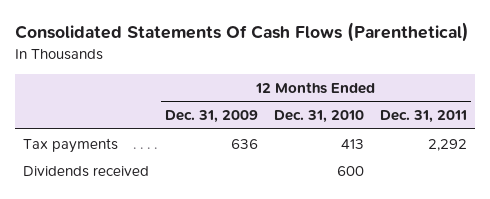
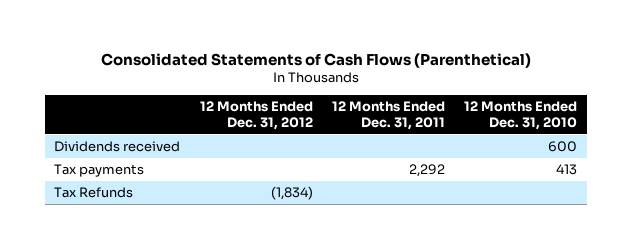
[14,22,469,43] Consolidated Statements Of Cash Flows (Parenthetical) -> [100,52,531,68] Consolidated Statements of Cash Flows (Parenthetical)
[164,110,258,124] Dec. 31, 2009 -> none
none -> [199,100,313,130] 12 Months Ended Dec. 31, 2012
[22,137,118,153] Tax payments -> [54,163,145,177] Tax payments
none -> [54,186,134,198] Tax Refunds

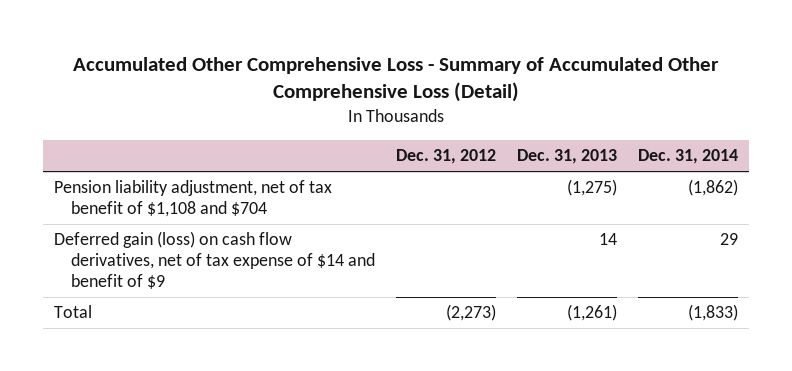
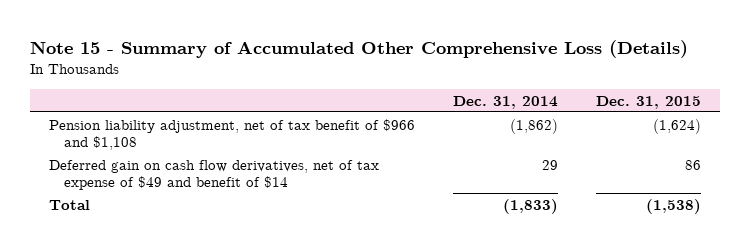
[72,56,719,103] Accumulated Other Comprehensive Loss - Summary of Accumulated Other Comprehensive Loss (Detail) -> [29,39,688,58] Note 15 - Summary of Accumulated Other Comprehensive Loss (Details)
[396,149,497,165] Dec. 31, 2012 -> none
[517,149,618,165] Dec. 31, 2013 -> none
none -> [595,95,701,109] Dec. 31, 2015
[53,180,332,218] Pension liability adjustment, net of tax benefit of $1,108 and $704 -> [48,118,415,151] Pension liability adjustment, net of tax benefit of $966 and $1,108
[53,231,376,289] Deferred gain (loss) on cash flow derivatives, net of tax expense of $14 and benefit of $9 -> [48,159,379,191] Deferred gain on cash flow derivatives, net of tax expense of $49 and benefit of $14

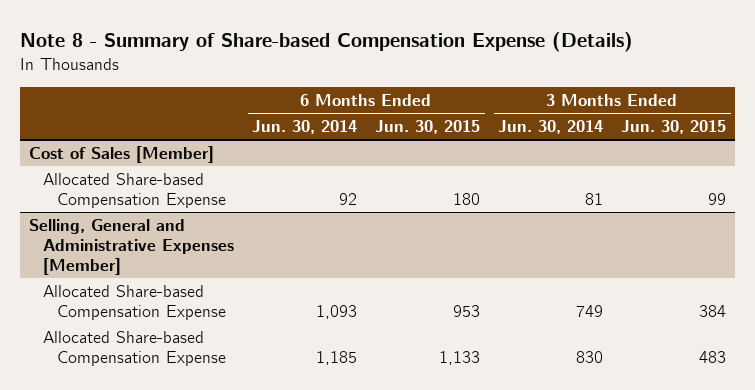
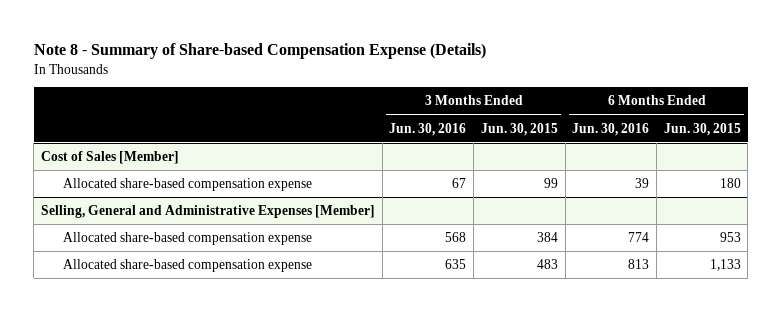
[252,120,358,135] Jun. 30, 2014 -> none
[498,120,604,135] Jun. 30, 2014 -> none
none -> [389,122,467,136] Jun. 30, 2016
none -> [572,122,650,136] Jun. 30, 2016
[43,173,227,208] Allocated Share-based Compensation Expense -> [62,178,312,192] Allocated share-based compensation expense
[43,285,227,320] Allocated Share-based Compensation Expense -> [62,232,312,246] Allocated share-based compensation expense
[43,331,227,366] Allocated Share-based Compensation Expense -> [62,259,312,273] Allocated share-based compensation expense

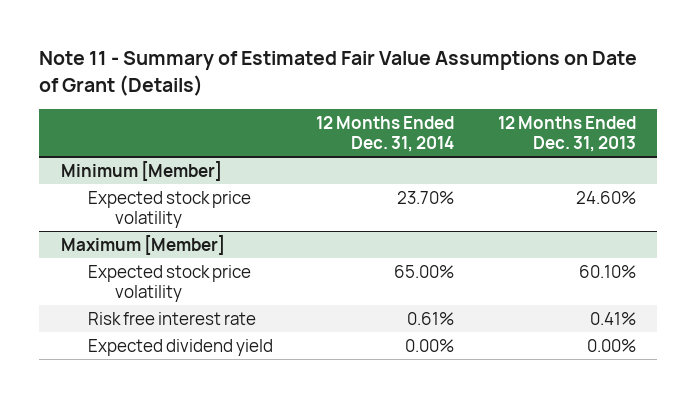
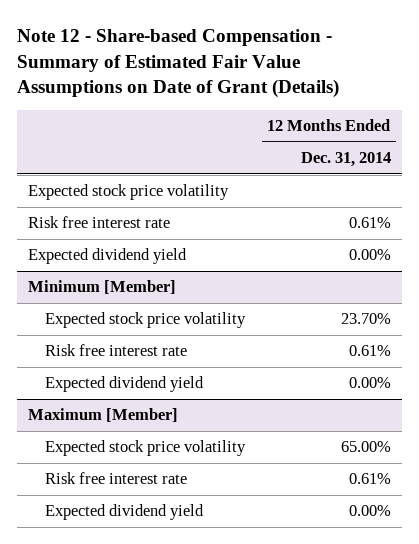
[38,51,637,96] Note 11 - Summary of Estimated Fair Value Assumptions on Date of Grant (Details) -> [16,29,339,99] Note 12 - Share-based Compensation - Summary of Estimated Fair Value Assumptions on Date of Grant (Details)
[497,115,636,153] 12 Months Ended Dec. 31, 2013 -> none
none -> [28,184,230,201] Expected stock price volatility
none -> [28,216,171,229] Risk free interest rate
none -> [28,248,188,265] Expected dividend yield
none -> [44,344,187,357] Risk free interest rate
none -> [44,376,204,393] Expected dividend yield

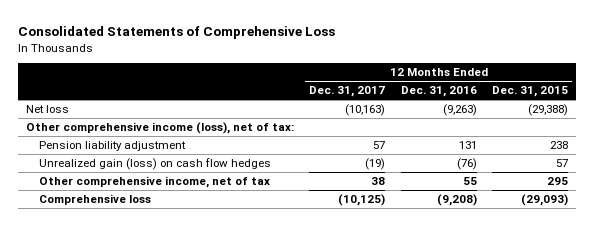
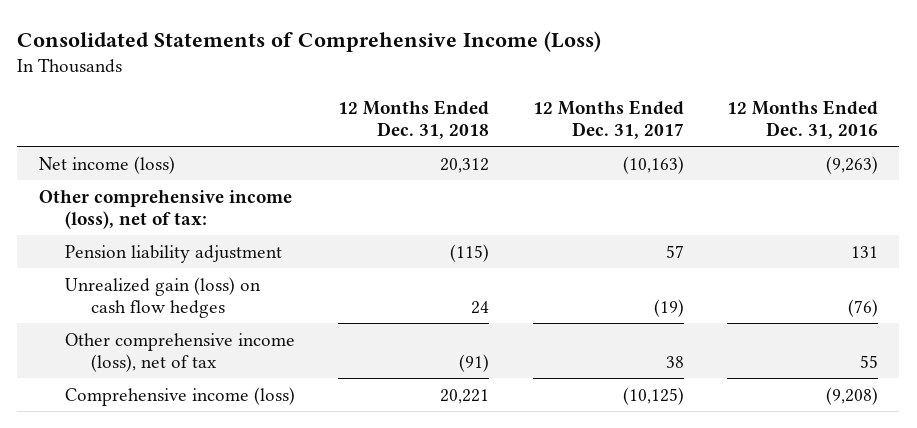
[18,26,336,40] Consolidated Statements of Comprehensive Loss -> [17,30,602,52] Consolidated Statements of Comprehensive Income (Loss)
[492,86,569,98] Dec. 31, 2015 -> none
none -> [338,100,490,140] 12 Months Ended Dec. 31, 2018
[25,105,69,114] Net loss -> [39,155,176,174] Net income (loss)
[38,176,270,189] Other comprehensive income, net of tax -> [65,332,296,372] Other comprehensive income (loss), net of tax
[38,194,151,206] Comprehensive loss -> [65,386,296,406] Comprehensive income (loss)

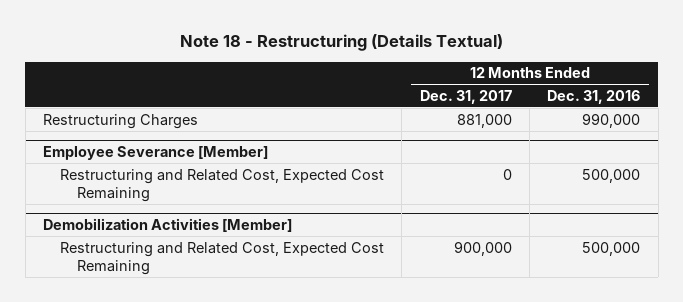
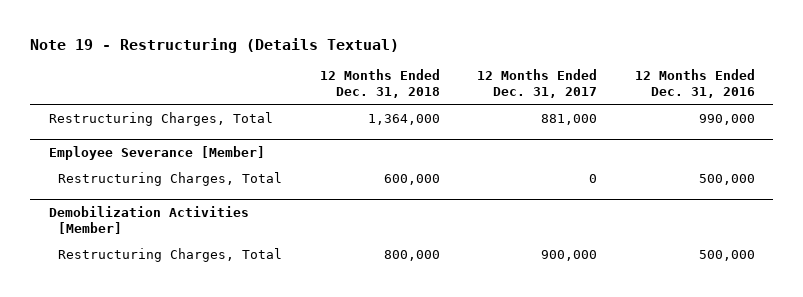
[179,34,503,52] Note 18 - Restructuring (Details Textual) -> [29,37,399,53] Note 19 - Restructuring (Details Textual)
none -> [319,68,440,99] 12 Months Ended Dec. 31, 2018
[42,113,198,129] Restructuring Charges -> [48,111,273,126] Restructuring Charges, Total
[59,168,384,202] Restructuring and Related Cost, Expected Cost Remaining -> none
none -> [58,171,283,186] Restructuring Charges, Total
[59,241,384,275] Restructuring and Related Cost, Expected Cost Remaining -> none
none -> [58,247,283,262] Restructuring Charges, Total

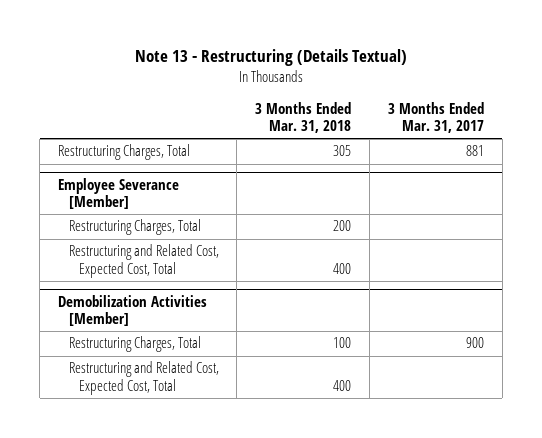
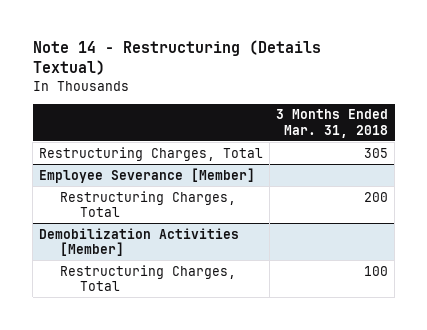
[134,49,407,67] Note 13 - Restructuring (Details Textual) -> [32,39,321,76] Note 14 - Restructuring (Details Textual)
[388,101,485,133] 3 Months Ended Mar. 31, 2017 -> none
[68,244,219,278] Restructuring and Related Cost, Expected Cost, Total -> none
[68,361,219,395] Restructuring and Related Cost, Expected Cost, Total -> none

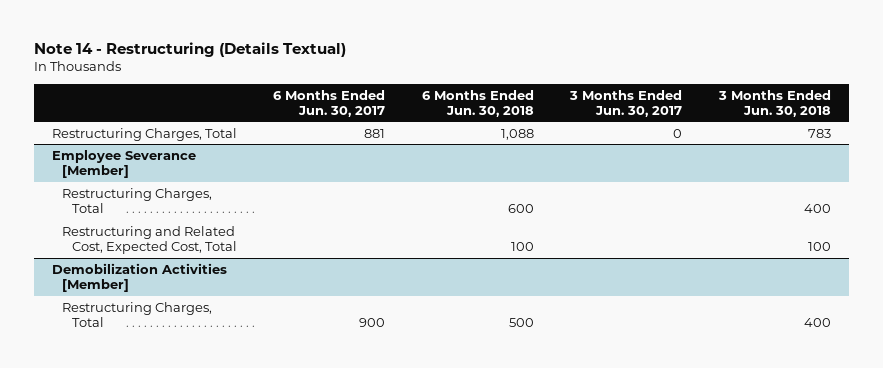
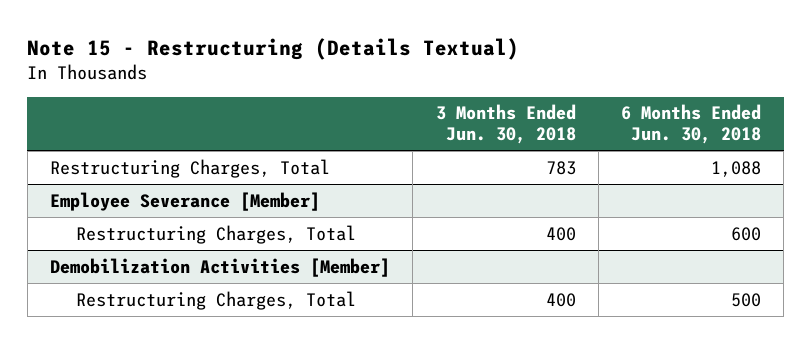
[33,41,346,57] Note 14 - Restructuring (Details Textual) -> [27,37,520,60] Note 15 - Restructuring (Details Textual)
[273,89,386,117] 6 Months Ended Jun. 30, 2017 -> none
[569,89,683,117] 3 Months Ended Jun. 30, 2017 -> none
[61,225,237,255] Restructuring and Related Cost, Expected Cost, Total -> none

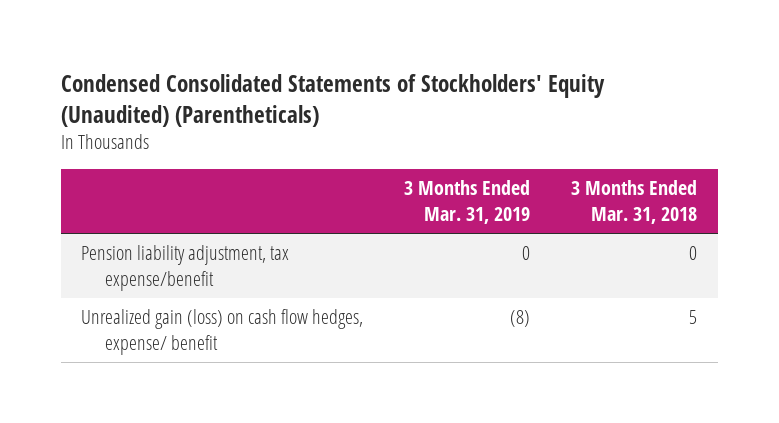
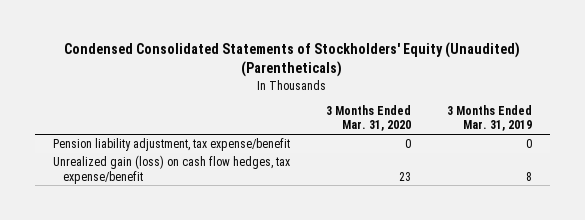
[571,180,698,224] 3 Months Ended Mar. 31, 2018 -> none
none -> [325,105,411,132] 3 Months Ended Mar. 31, 2020
[81,309,364,355] Unrealized gain (loss) on cash flow hedges, expense/ benefit -> [53,155,291,184] Unrealized gain (loss) on cash flow hedges, tax expense/benefit
[510,310,531,328] (8) -> [525,171,532,181] 8

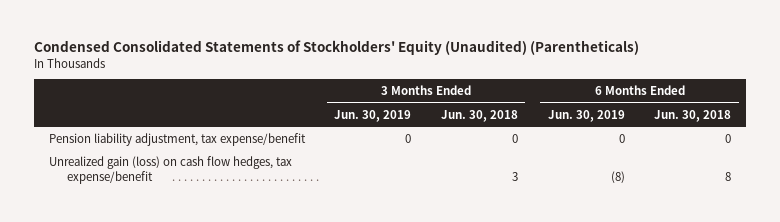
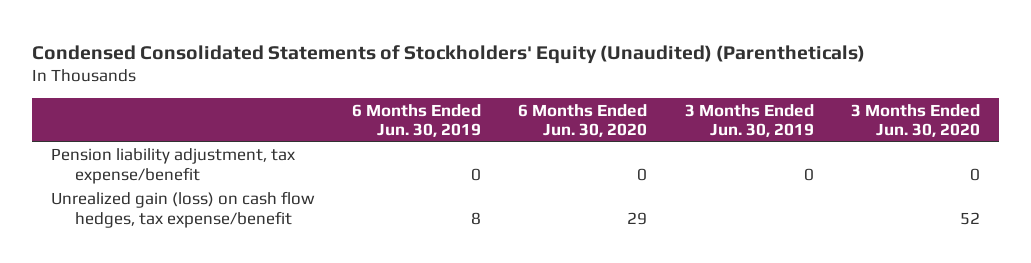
[440,109,518,122] Jun. 30, 2018 -> none
[654,109,732,122] Jun. 30, 2018 -> none
none -> [518,103,648,138] 6 Months Ended Jun. 30, 2020
none -> [851,103,981,138] 3 Months Ended Jun. 30, 2020
[610,170,625,183] (8) -> [470,212,481,226] 8

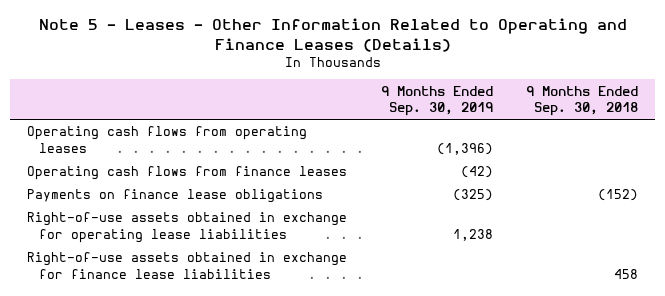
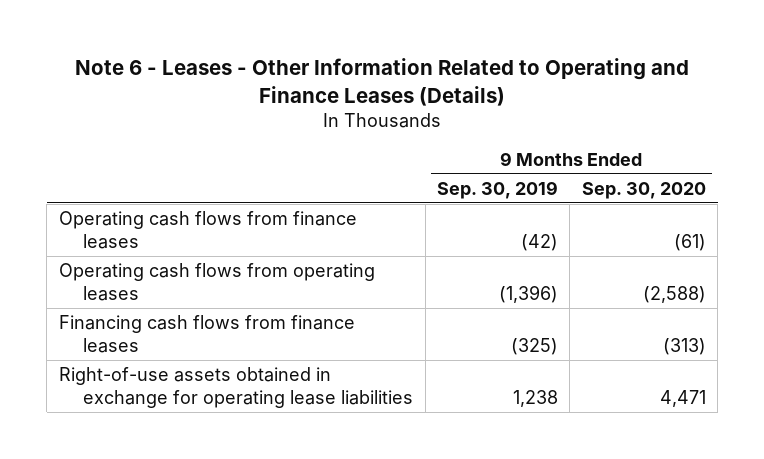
[38,18,627,52] Note 5 - Leases - Other Information Related to Operating and Finance Leases (Details) -> [75,57,690,106] Note 6 - Leases - Other Information Related to Operating and Finance Leases (Details)
[526,85,639,117] 9 Months Ended Sep. 30, 2018 -> none
none -> [581,181,706,199] Sep. 30, 2020
[27,126,308,153] Operating cash flows from operating leases -> [58,263,375,302] Operating cash flows from operating leases
[27,189,324,204] Payments on finance lease obligations -> [58,315,355,354] Financing cash flows from finance leases
[27,252,348,279] Right-of-use assets obtained in exchange for finance lease liabilities -> none

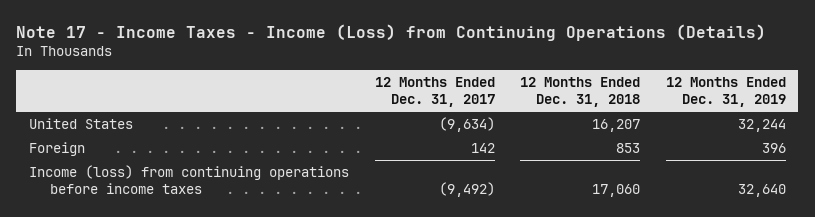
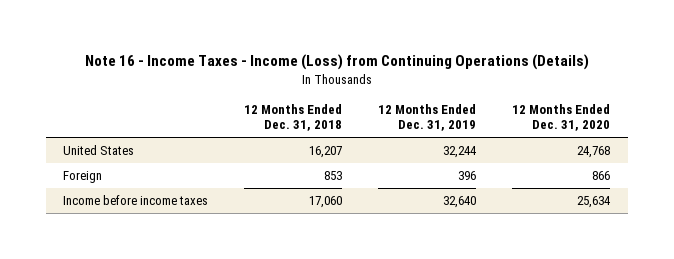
[16,23,767,41] Note 17 - Income Taxes - Income (Loss) from Continuing Operations (Details) -> [84,53,589,70] Note 16 - Income Taxes - Income (Loss) from Continuing Operations (Details)
[374,76,495,108] 12 Months Ended Dec. 31, 2017 -> none
none -> [512,103,611,132] 12 Months Ended Dec. 31, 2020
[29,164,350,195] Income (loss) from continuing operations before income taxes -> [63,194,209,205] Income before income taxes

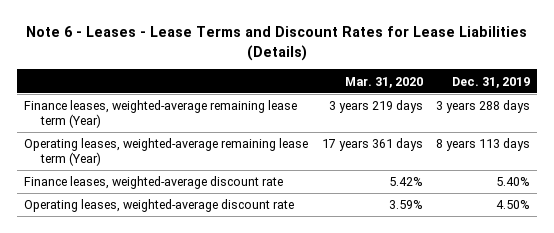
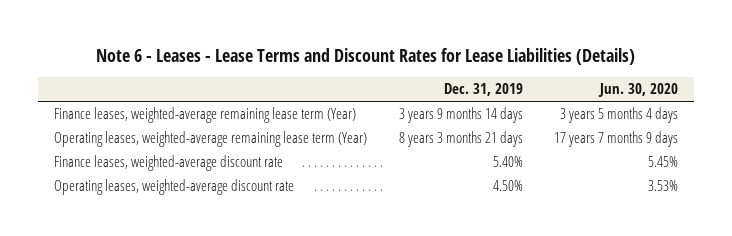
[344,76,423,88] Mar. 31, 2020 -> none
none -> [598,83,679,98] Jun. 30, 2020
[436,100,531,114] 3 years 288 days -> [398,107,523,124] 3 years 9 months 14 days
[436,138,531,152] 8 years 113 days -> [398,131,523,148] 8 years 3 months 21 days

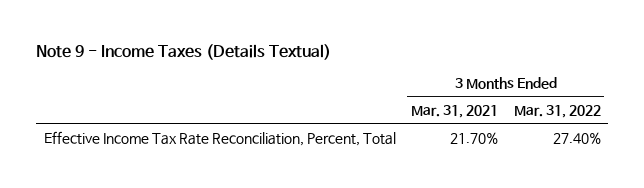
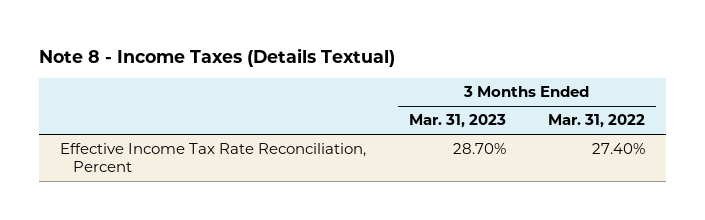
[35,43,331,60] Note 9 - Income Taxes (Details Textual) -> [39,47,396,67] Note 8 - Income Taxes (Details Textual)
[411,105,499,119] Mar. 31, 2021 -> none
none -> [408,114,506,129] Mar. 31, 2023
[43,131,396,147] Effective Income Tax Rate Reconciliation, Percent, Total -> [60,143,367,173] Effective Income Tax Rate Reconciliation, Percent

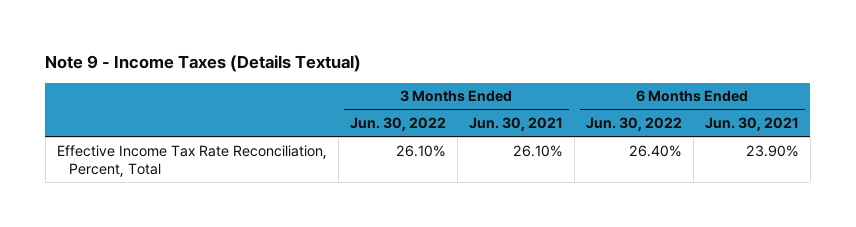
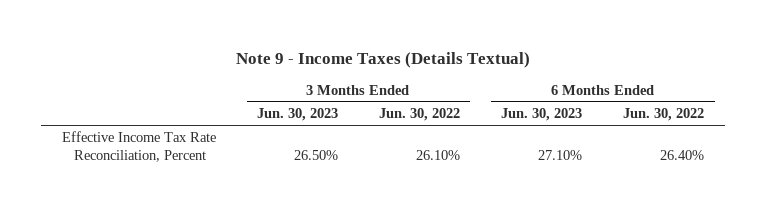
[468,117,563,132] Jun. 30, 2021 -> none
[704,117,799,132] Jun. 30, 2021 -> none
none -> [256,108,338,122] Jun. 30, 2023
none -> [501,108,583,122] Jun. 30, 2023
[56,144,327,177] Effective Income Tax Rate Reconciliation, Percent, Total -> [61,131,216,163] Effective Income Tax Rate Reconciliation, Percent

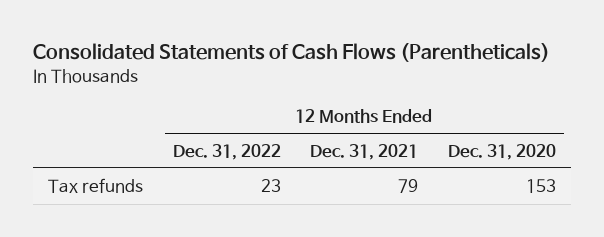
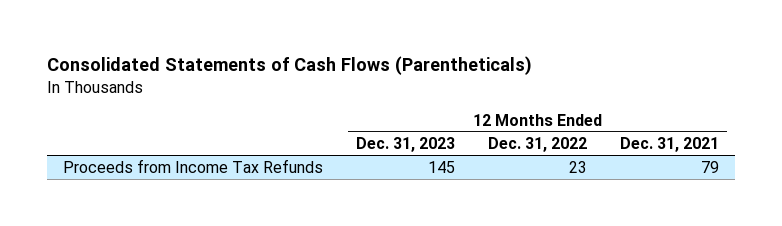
[448,143,557,160] Dec. 31, 2020 -> none
none -> [356,137,456,153] Dec. 31, 2023
[47,178,143,194] Tax refunds -> [63,159,324,174] Proceeds from Income Tax Refunds

